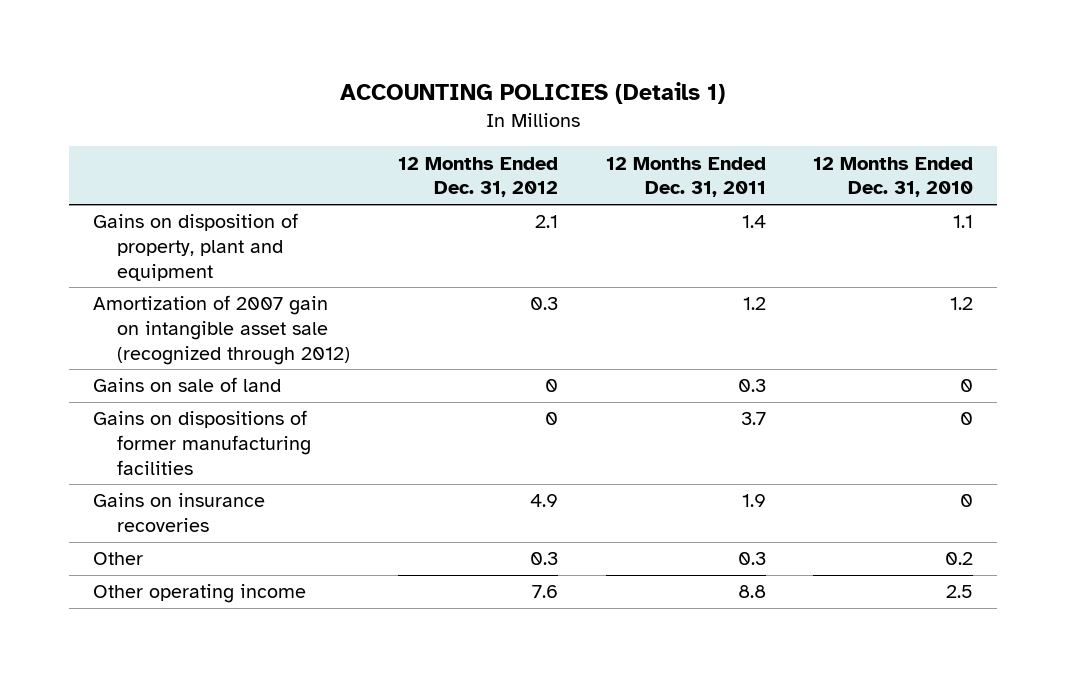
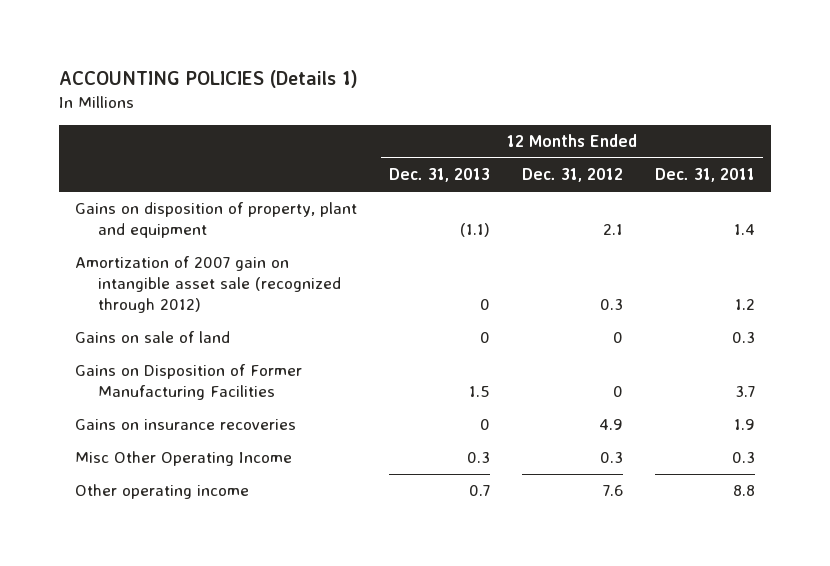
[813,156,974,198] 12 Months Ended Dec. 31, 2010 -> none
none -> [388,168,490,183] Dec. 31, 2013
[92,410,312,475] Gains on dispositions of former manufacturing facilities -> [74,364,302,401] Gains on Disposition of Former Manufacturing Facilities
[92,552,143,566] Other -> none
none -> [74,451,292,467] Misc Other Operating Income

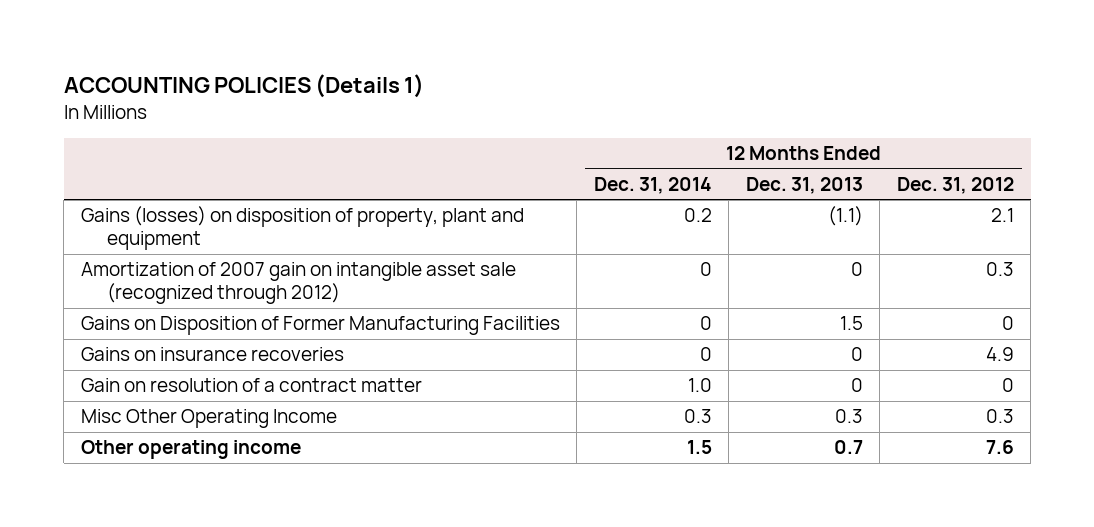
[655,168,756,183] Dec. 31, 2011 -> none
none -> [593,176,712,194] Dec. 31, 2014
[74,202,357,239] Gains on disposition of property, plant and equipment -> [80,206,524,251] Gains (losses) on disposition of property, plant and equipment
[74,331,230,344] Gains on sale of land -> none
none -> [80,378,422,393] Gain on resolution of a contract matter

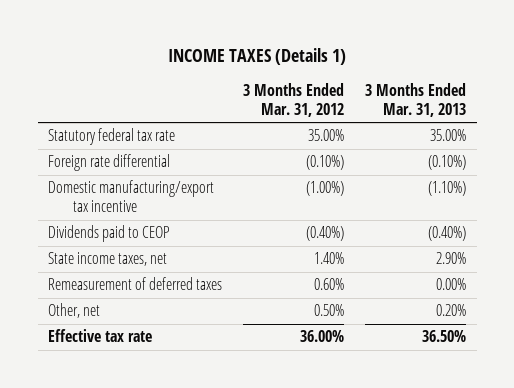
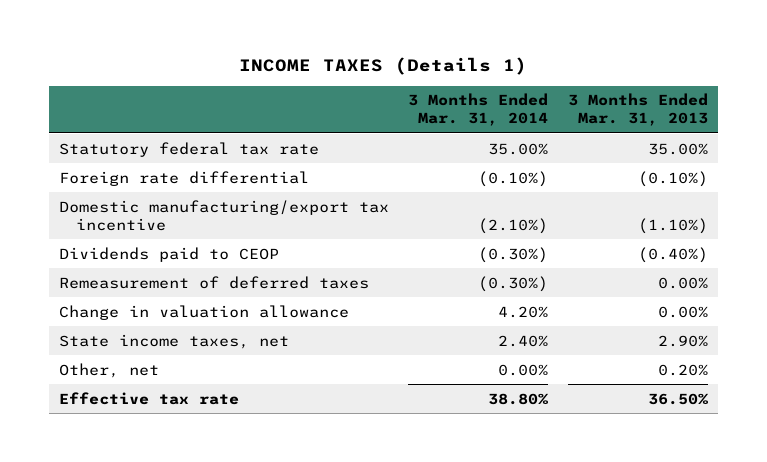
[243,83,345,117] 3 Months Ended Mar. 31, 2012 -> none
none -> [408,93,549,127] 3 Months Ended Mar. 31, 2014
none -> [58,304,349,320] Change in valuation allowance
[48,252,168,267] State income taxes, net -> [58,333,289,349] State income taxes, net

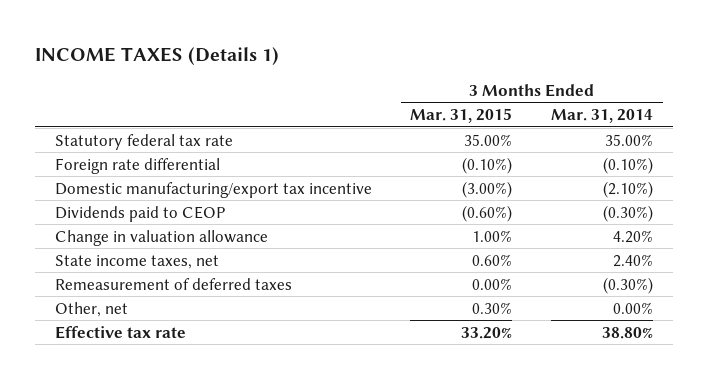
[567,93,708,127] 3 Months Ended Mar. 31, 2013 -> none
none -> [410,108,513,124] Mar. 31, 2015
[58,275,369,289] Remeasurement of deferred taxes -> [54,277,292,290] Remeasurement of deferred taxes

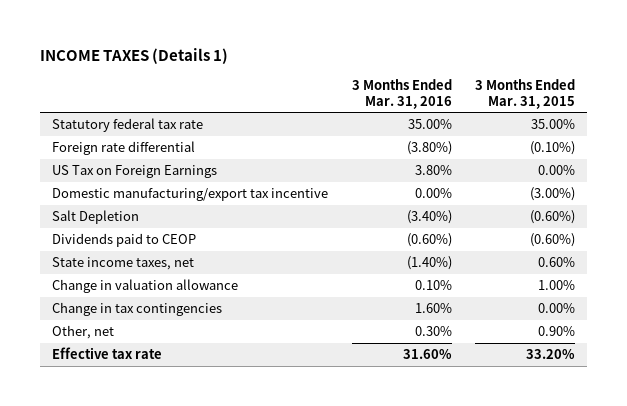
[551,109,654,124] Mar. 31, 2014 -> none
none -> [351,79,452,109] 3 Months Ended Mar. 31, 2016
none -> [52,165,218,179] US Tax on Foreign Earnings
none -> [52,210,140,225] Salt Depletion
[54,277,292,290] Remeasurement of deferred taxes -> none
[54,229,268,246] Change in valuation allowance -> [52,279,239,294] Change in valuation allowance
none -> [52,302,223,317] Change in tax contingencies
[472,301,513,314] 0.30% -> [538,326,576,337] 0.90%

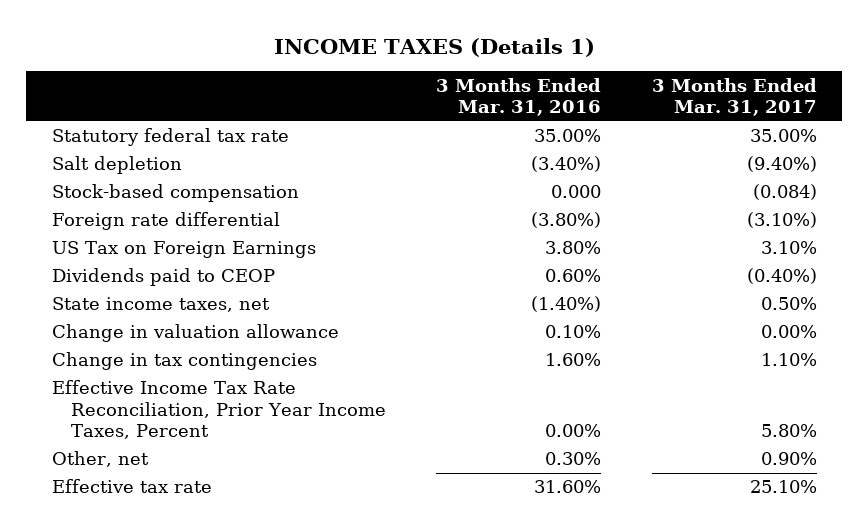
[475,79,576,109] 3 Months Ended Mar. 31, 2015 -> none
none -> [651,77,817,117] 3 Months Ended Mar. 31, 2017
none -> [51,156,182,175] Salt depletion
none -> [51,184,299,203] Stock-based compensation
[52,188,329,202] Domestic manufacturing/export tax incentive -> none
[52,210,140,225] Salt Depletion -> none
[406,233,452,248] (0.60%) -> [545,269,602,283] 0.60%
none -> [51,380,387,440] Effective Income Tax Rate Reconciliation, Prior Year Income Taxes, Percent

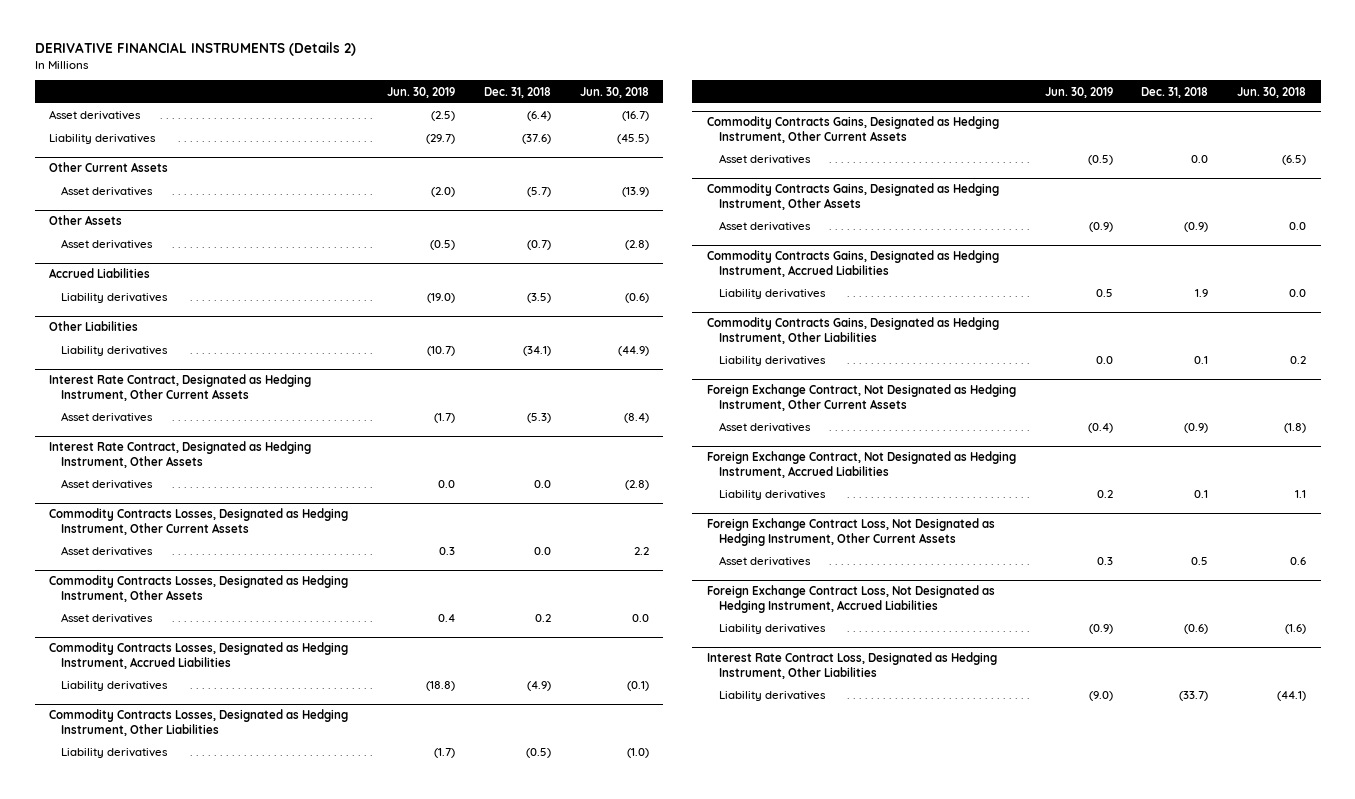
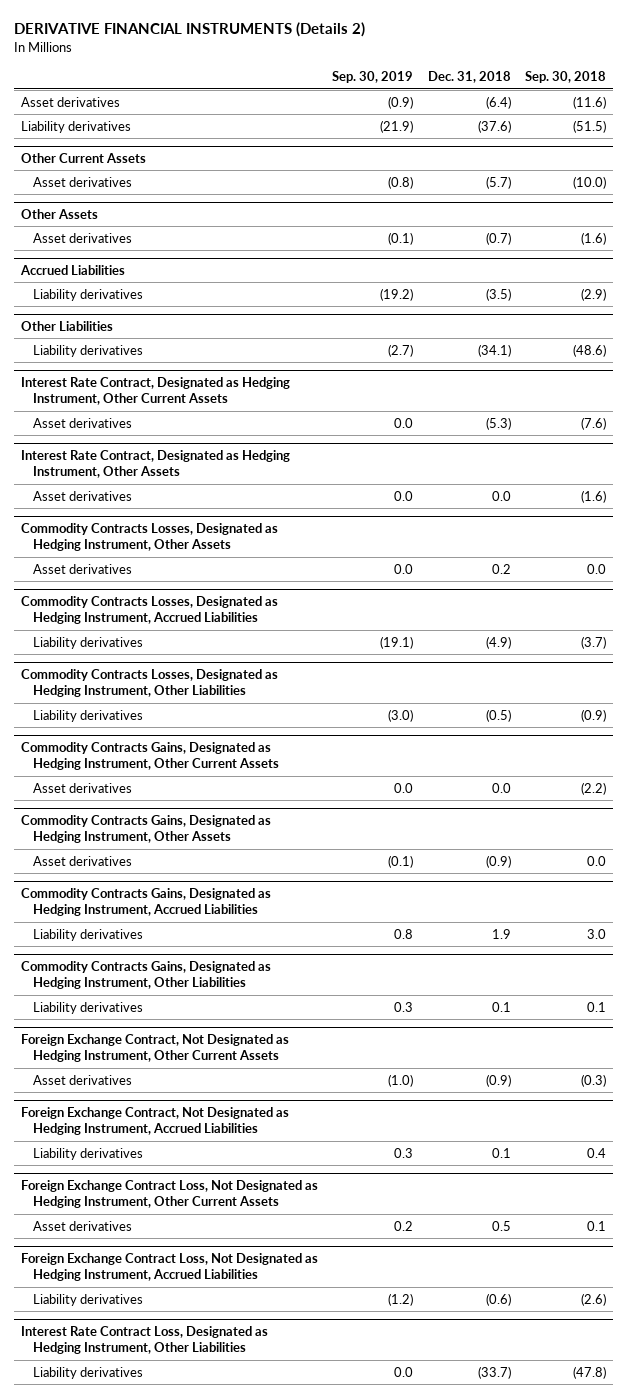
[387,86,456,98] Jun. 30, 2019 -> none
[579,86,649,98] Jun. 30, 2018 -> none
none -> [332,71,414,84] Sep. 30, 2019
none -> [524,71,606,84] Sep. 30, 2018
[49,508,349,535] Commodity Contracts Losses, Designated as Hedging Instrument, Other Current Assets -> none
[61,546,154,557] Asset derivatives -> none

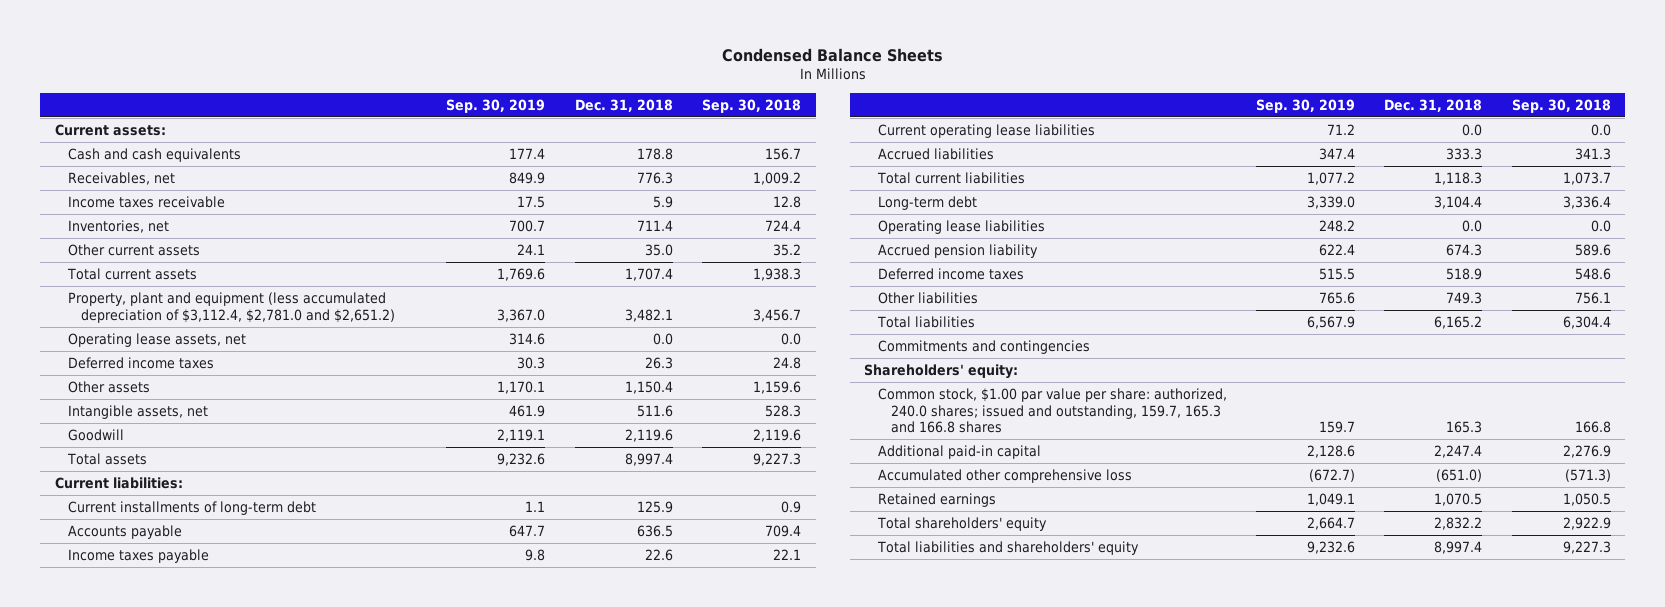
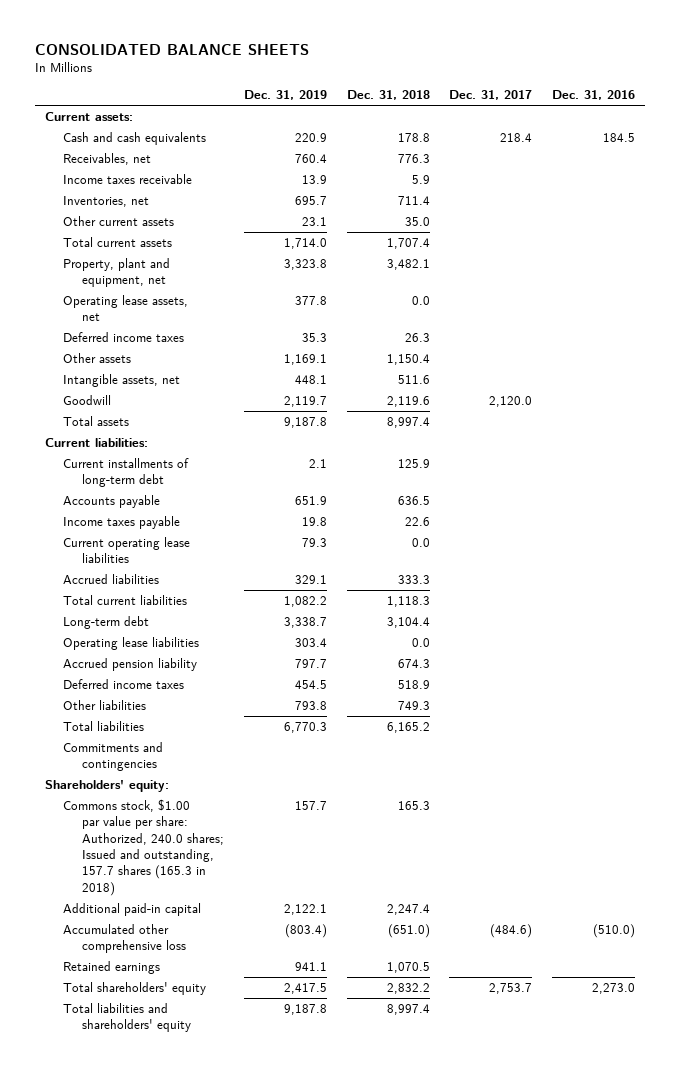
[721,47,943,62] Condensed Balance Sheets -> [34,43,309,55] CONSOLIDATED BALANCE SHEETS
[446,98,546,113] Sep. 30, 2019 -> none
[702,98,802,113] Sep. 30, 2018 -> none
none -> [244,90,328,101] Dec. 31, 2019
none -> [449,90,533,101] Dec. 31, 2017
none -> [552,90,636,101] Dec. 31, 2016
[68,292,396,323] Property, plant and equipment (less accumulated depreciation of $3,112.4, $2,781.0 and $2,651.2) -> [63,257,171,288] Property, plant and equipment, net
[877,388,1227,433] Common stock, $1.00 par value per share: authorized, 240.0 shares; issued and outstanding, 159.7, 165.3 and 166.8 shares -> [63,798,225,896] Commons stock, $1.00 par value per share: Authorized, 240.0 shares; Issued and outstanding, 157.7 shares (165.3 in 2018)

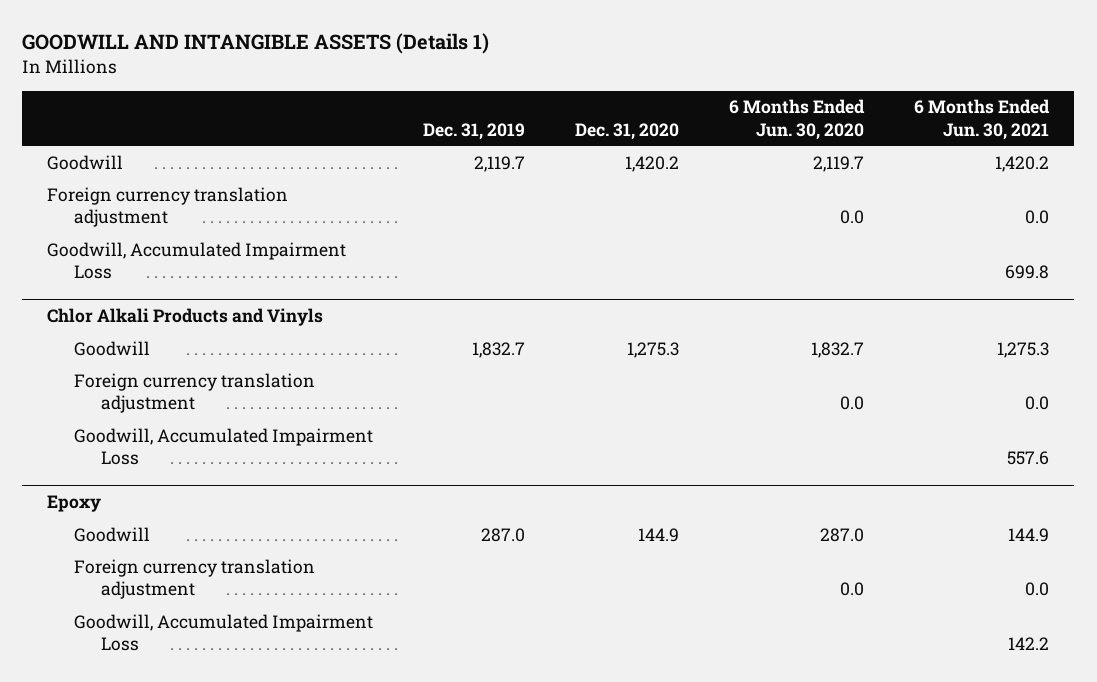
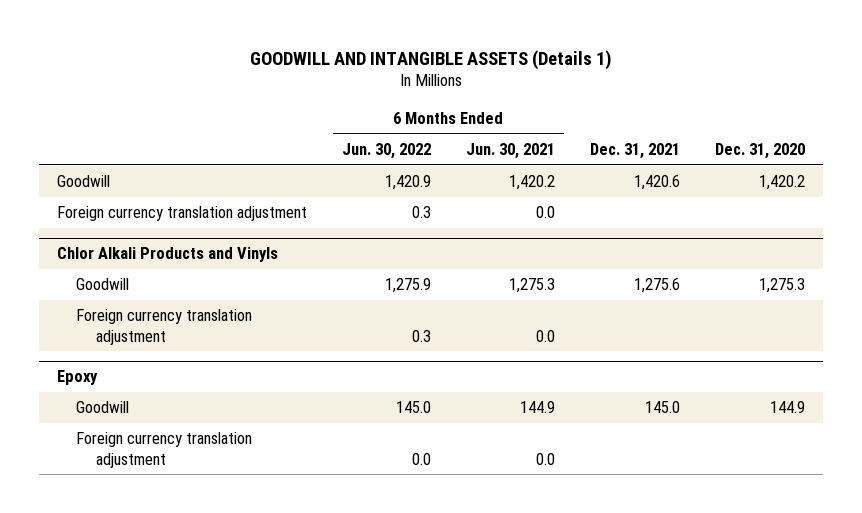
[423,122,526,140] Dec. 31, 2019 -> none
[729,99,866,140] 6 Months Ended Jun. 30, 2020 -> none
none -> [341,143,431,160] Jun. 30, 2022
none -> [589,143,680,160] Dec. 31, 2021
[47,241,347,279] Goodwill, Accumulated Impairment Loss -> none
[74,427,374,465] Goodwill, Accumulated Impairment Loss -> none
[74,613,374,651] Goodwill, Accumulated Impairment Loss -> none

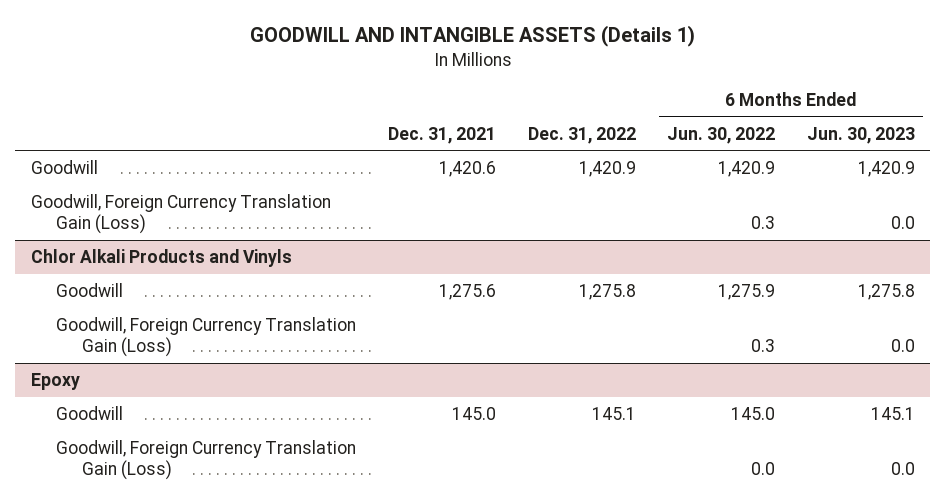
[465,143,555,160] Jun. 30, 2021 -> none
[715,143,806,160] Dec. 31, 2020 -> none
none -> [527,126,636,144] Dec. 31, 2022
none -> [806,126,915,144] Jun. 30, 2023
[56,206,307,222] Foreign currency translation adjustment -> [30,194,331,235] Goodwill, Foreign Currency Translation Gain (Loss)
[76,309,253,345] Foreign currency translation adjustment -> [56,317,357,358] Goodwill, Foreign Currency Translation Gain (Loss)
[76,432,253,468] Foreign currency translation adjustment -> [56,440,357,481] Goodwill, Foreign Currency Translation Gain (Loss)

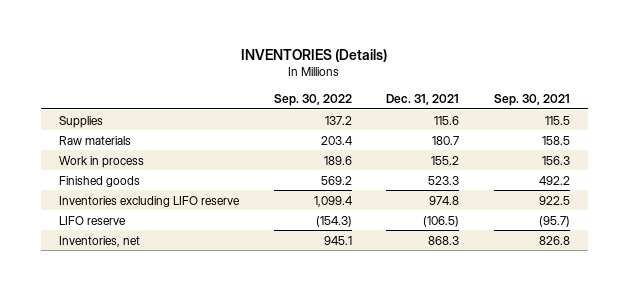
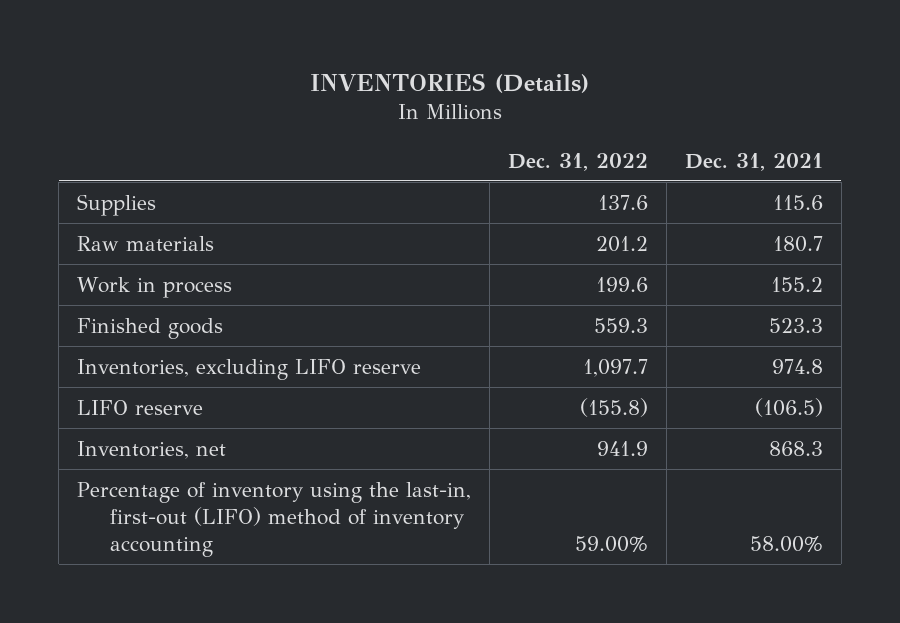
[273,93,352,106] Sep. 30, 2022 -> none
[494,93,571,106] Sep. 30, 2021 -> none
none -> [507,152,648,171] Dec. 31, 2022
[58,195,240,207] Inventories excluding LIFO reserve -> [77,358,422,380] Inventories, excluding LIFO reserve
none -> [77,481,472,557] Percentage of inventory using the last-in, first-out (LIFO) method of inventory accounting

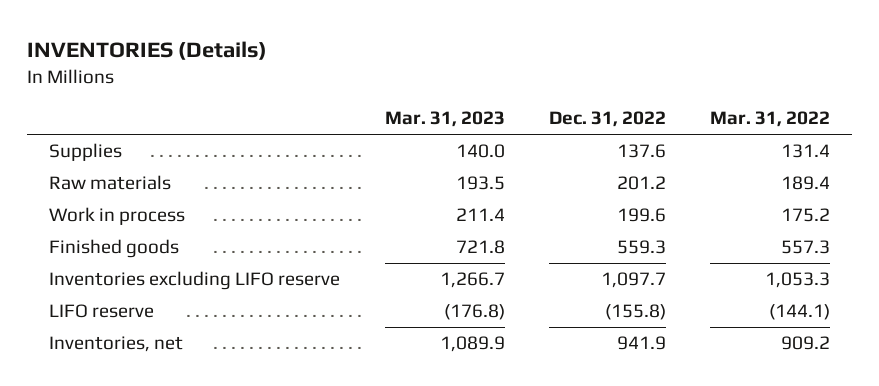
[684,152,823,171] Dec. 31, 2021 -> none
none -> [384,111,505,128] Mar. 31, 2023
none -> [709,111,830,128] Mar. 31, 2022
[77,358,422,380] Inventories, excluding LIFO reserve -> [49,271,341,291] Inventories excluding LIFO reserve
[77,481,472,557] Percentage of inventory using the last-in, first-out (LIFO) method of inventory accounting -> none

